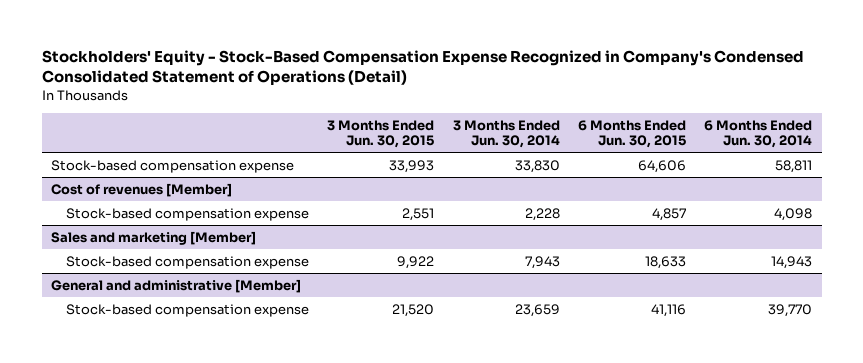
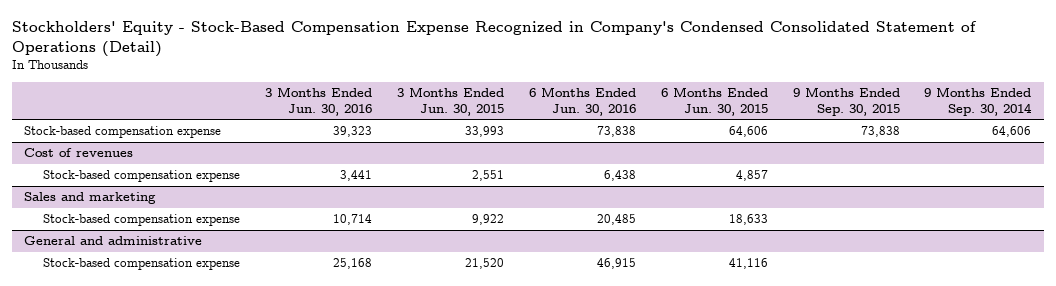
[452,119,560,149] 3 Months Ended Jun. 30, 2014 -> none
[704,119,813,149] 6 Months Ended Jun. 30, 2014 -> none
none -> [264,87,372,116] 3 Months Ended Jun. 30, 2016
none -> [528,87,636,116] 6 Months Ended Jun. 30, 2016
none -> [792,87,900,116] 9 Months Ended Sep. 30, 2015
none -> [924,87,1033,116] 9 Months Ended Sep. 30, 2014
[50,182,232,197] Cost of revenues [Member] -> [24,148,134,158] Cost of revenues
[50,230,256,245] Sales and marketing [Member] -> [24,192,157,205] Sales and marketing
[50,278,301,293] General and administrative [Member] -> [24,236,203,246] General and administrative

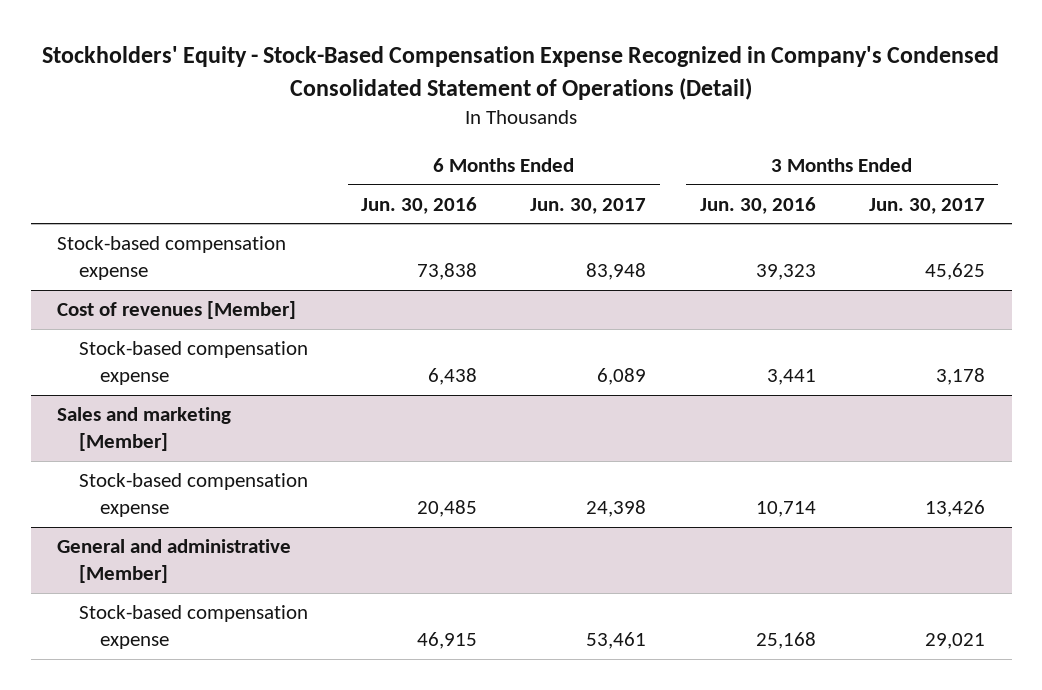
[396,87,504,116] 3 Months Ended Jun. 30, 2015 -> none
[660,87,768,116] 6 Months Ended Jun. 30, 2015 -> none
[792,87,900,116] 9 Months Ended Sep. 30, 2015 -> none
[924,87,1033,116] 9 Months Ended Sep. 30, 2014 -> none
none -> [530,197,647,214] Jun. 30, 2017
none -> [869,197,986,214] Jun. 30, 2017
[24,148,134,158] Cost of revenues -> [57,301,297,320] Cost of revenues [Member]
[24,192,157,205] Sales and marketing -> [57,407,232,451] Sales and marketing [Member]
[24,236,203,246] General and administrative -> [57,539,292,583] General and administrative [Member]

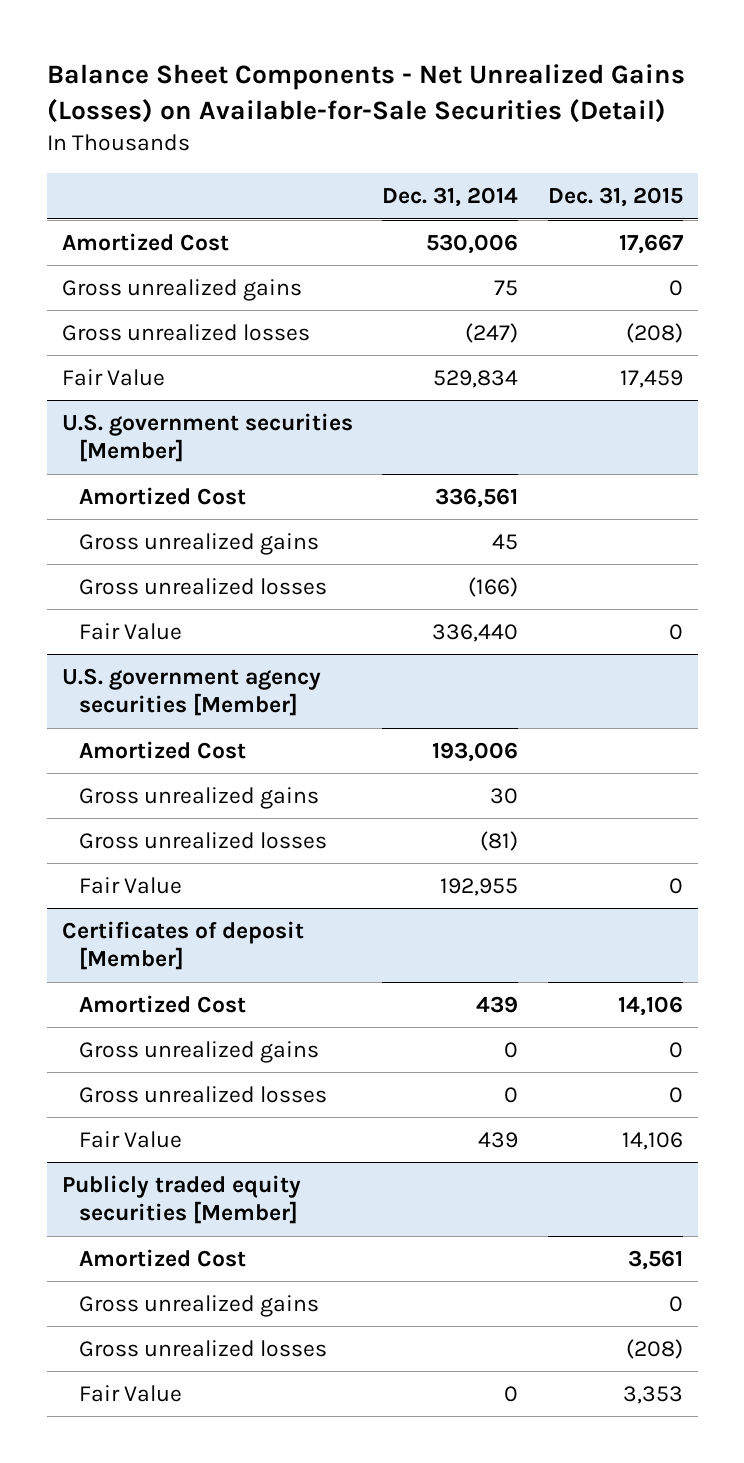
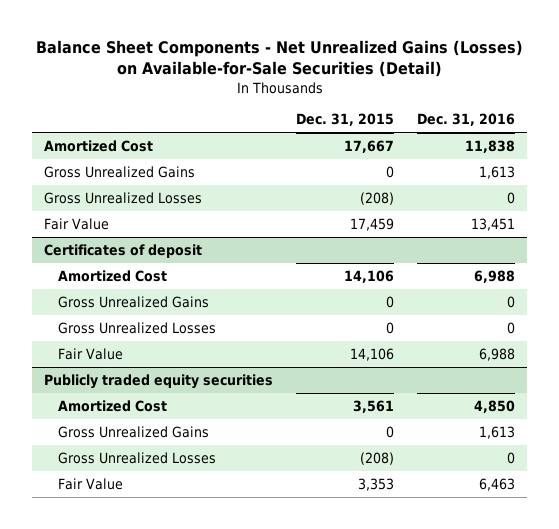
[382,187,519,208] Dec. 31, 2014 -> none
none -> [417,113,516,127] Dec. 31, 2016
[61,279,302,302] Gross unrealized gains -> [43,165,195,178] Gross Unrealized Gains
[61,324,310,342] Gross unrealized losses -> [43,191,202,204] Gross Unrealized Losses
[61,413,353,463] U.S. government securities [Member] -> none
[78,487,246,506] Amortized Cost -> none
[78,533,319,556] Gross unrealized gains -> none
[78,578,327,596] Gross unrealized losses -> none
[78,623,182,641] Fair Value -> none
[61,668,321,717] U.S. government agency securities [Member] -> none
[78,741,246,760] Amortized Cost -> none
[78,787,319,810] Gross unrealized gains -> none
[78,832,327,850] Gross unrealized losses -> none
[78,877,182,895] Fair Value -> none
[61,921,304,971] Certificates of deposit [Member] -> [43,243,202,258] Certificates of deposit
[78,1041,319,1064] Gross unrealized gains -> [58,295,210,308] Gross Unrealized Gains
[78,1086,327,1104] Gross unrealized losses -> [58,321,217,334] Gross Unrealized Losses
[61,1175,301,1225] Publicly traded equity securities [Member] -> [43,373,273,389] Publicly traded equity securities
[78,1295,319,1318] Gross unrealized gains -> [58,425,210,438] Gross Unrealized Gains
[78,1340,327,1358] Gross unrealized losses -> [58,451,217,464] Gross Unrealized Losses

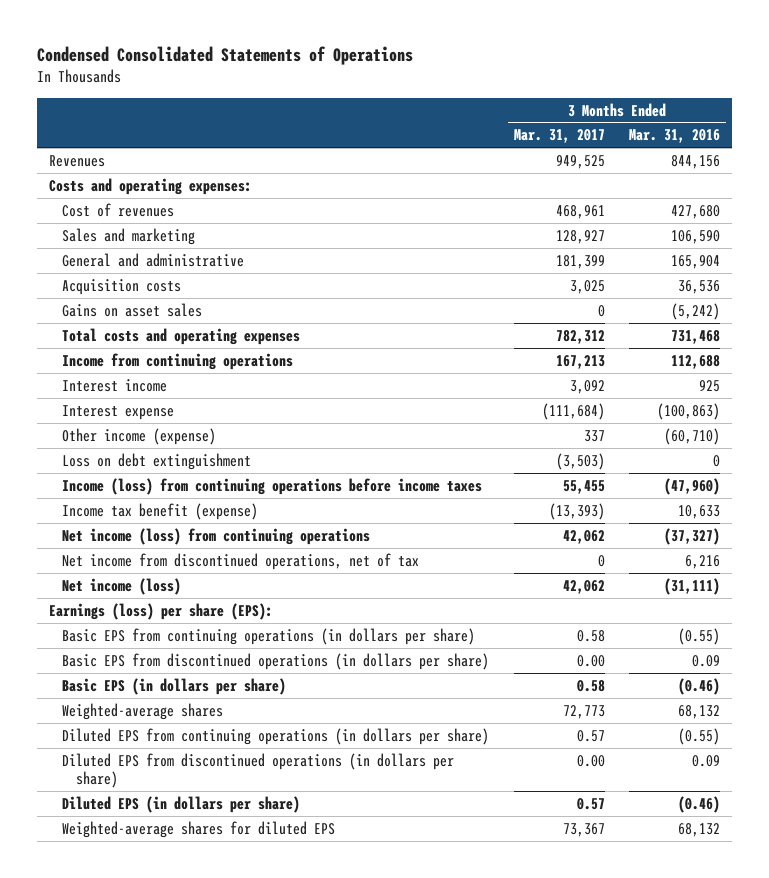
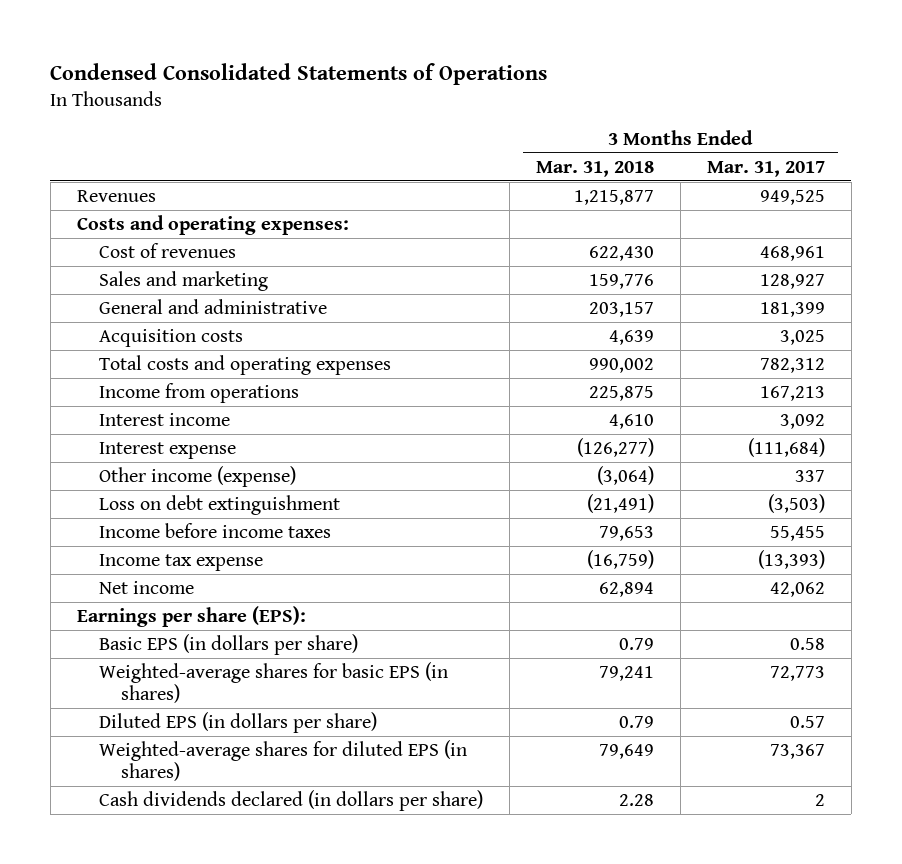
[629,129,721,144] Mar. 31, 2016 -> none
none -> [535,160,654,177] Mar. 31, 2018
[62,302,203,317] Gains on asset sales -> none
[62,352,294,370] Income from continuing operations -> [98,382,299,403] Income from operations
[62,527,371,545] Net income (loss) from continuing operations -> none
[62,552,420,570] Net income from discontinued operations, net of tax -> none
[62,627,476,645] Basic EPS from continuing operations (in dollars per share) -> none
[62,652,490,670] Basic EPS from discontinued operations (in dollars per share) -> none
[62,477,483,495] Income (loss) from continuing operations before income taxes -> [98,522,331,538] Income before income taxes
[62,502,259,520] Income tax benefit (expense) -> [98,553,263,571] Income tax expense
[62,577,182,595] Net income (loss) -> [98,580,194,594] Net income
[49,602,274,620] Earnings (loss) per share (EPS): -> [76,605,306,627] Earnings per share (EPS):
[62,727,490,745] Diluted EPS from continuing operations (in dollars per share) -> none
[62,752,455,788] Diluted EPS from discontinued operations (in dollars per share) -> none
[62,702,224,720] Weighted-average shares -> [98,661,448,704] Weighted-average shares for basic EPS (in shares)
[62,820,336,838] Weighted-average shares for diluted EPS -> [98,739,467,782] Weighted-average shares for diluted EPS (in shares)
none -> [98,789,483,811] Cash dividends declared (in dollars per share)

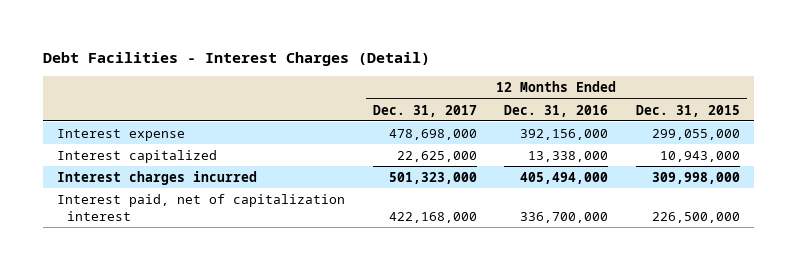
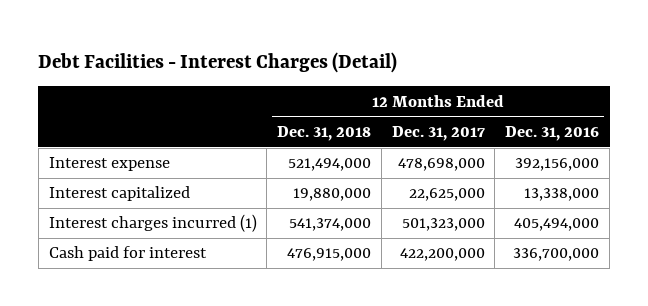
[635,104,740,117] Dec. 31, 2015 -> none
none -> [277,125,372,141] Dec. 31, 2018
[56,170,257,185] Interest charges incurred -> [48,214,257,233] Interest charges incurred (1)
[56,193,345,221] Interest paid, net of capitalization interest -> [48,246,207,262] Cash paid for interest
[388,211,477,223] 422,168,000 -> [399,248,485,262] 422,200,000

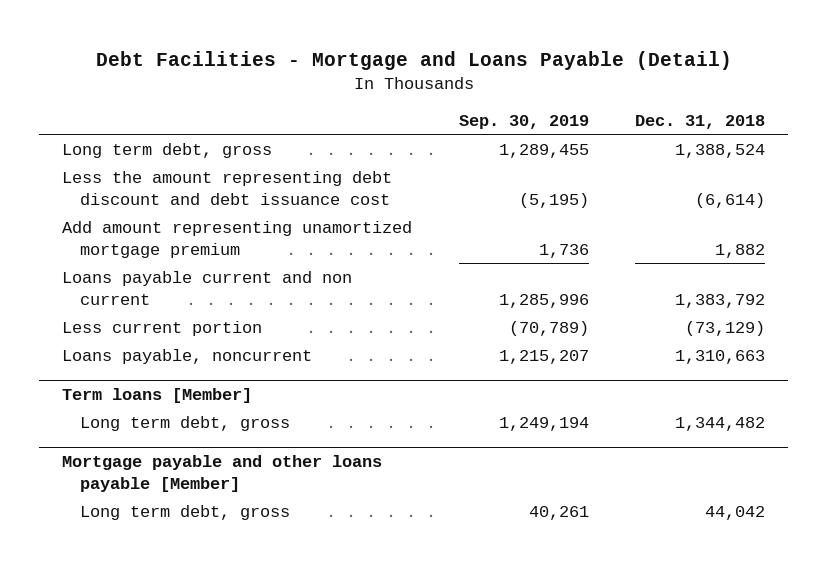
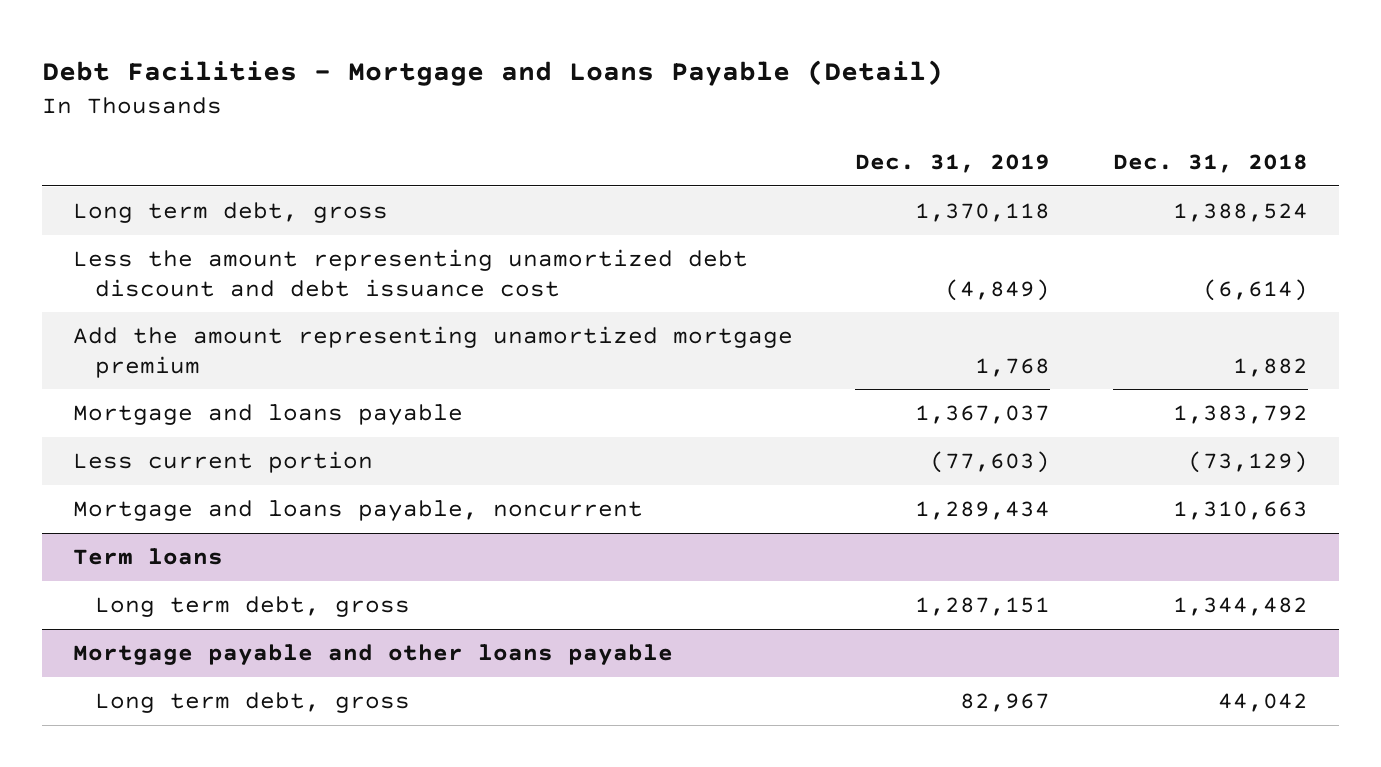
[458,114,589,129] Sep. 30, 2019 -> none
none -> [855,153,1051,173] Dec. 31, 2019
[62,170,393,205] Less the amount representing debt discount and debt issuance cost -> [72,249,748,297] Less the amount representing unamortized debt discount and debt issuance cost
[62,220,413,258] Add amount representing unamortized mortgage premium -> [72,326,793,378] Add the amount representing unamortized mortgage premium
[62,270,353,305] Loans payable current and non current -> [72,404,463,426] Mortgage and loans payable
[62,348,313,364] Loans payable, noncurrent -> [72,500,643,522] Mortgage and loans payable, noncurrent
[62,387,253,403] Term loans [Member] -> [72,548,223,566] Term loans
[62,454,383,492] Mortgage payable and other loans payable [Member] -> [72,644,673,666] Mortgage payable and other loans payable

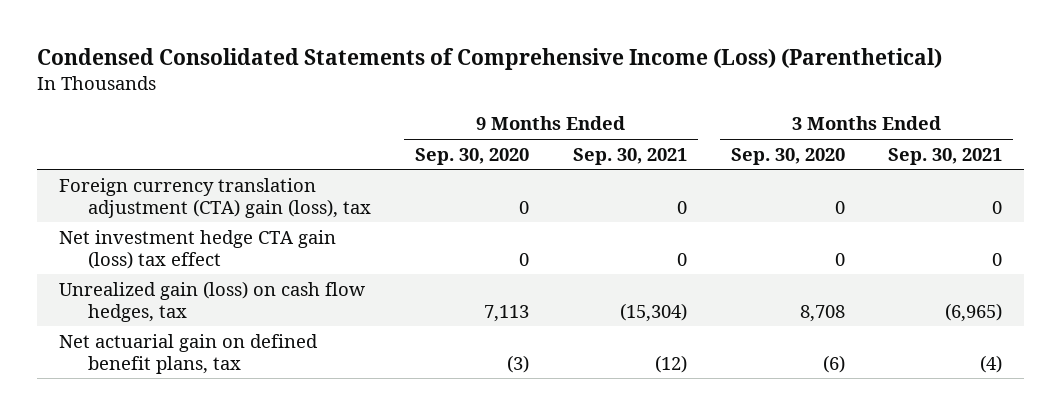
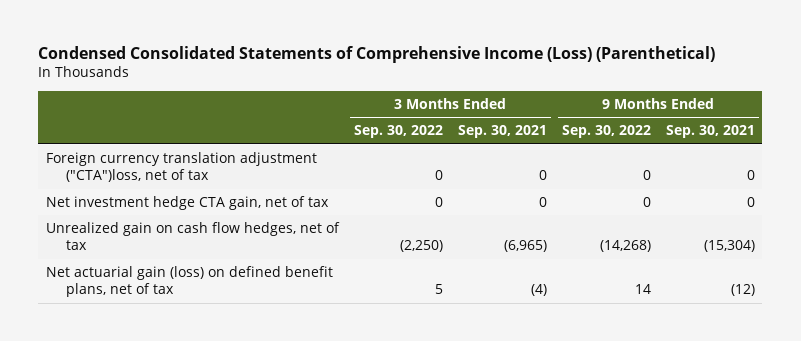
[414,147,529,165] Sep. 30, 2020 -> none
[730,147,845,165] Sep. 30, 2020 -> none
none -> [353,125,443,139] Sep. 30, 2022
none -> [561,125,651,139] Sep. 30, 2022
[58,177,371,218] Foreign currency translation adjustment (CTA) gain (loss), tax -> [45,152,317,183] Foreign currency translation adjustment ("CTA")loss, net of tax
[58,229,336,269] Net investment hedge CTA gain (loss) tax effect -> [45,196,329,211] Net investment hedge CTA gain, net of tax
[58,280,365,322] Unrealized gain (loss) on cash flow hedges, tax -> [45,222,340,251] Unrealized gain on cash flow hedges, net of tax
[58,333,318,374] Net actuarial gain on defined benefit plans, tax -> [45,266,333,298] Net actuarial gain (loss) on defined benefit plans, net of tax

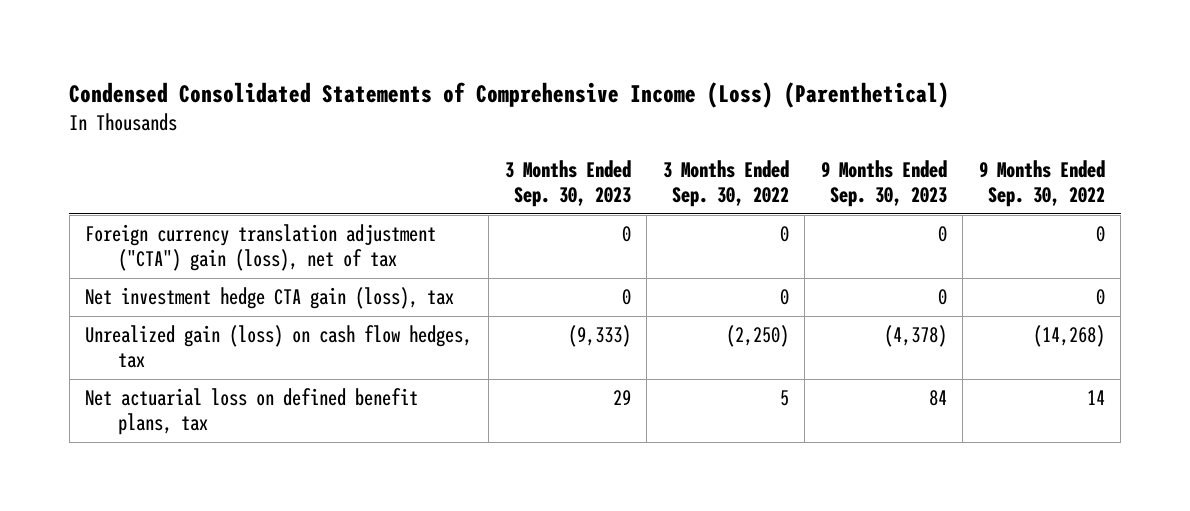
[457,125,547,139] Sep. 30, 2021 -> none
[665,125,755,139] Sep. 30, 2021 -> none
none -> [504,159,631,208] 3 Months Ended Sep. 30, 2023
none -> [820,159,947,208] 9 Months Ended Sep. 30, 2023
[45,152,317,183] Foreign currency translation adjustment ("CTA")loss, net of tax -> [85,224,437,272] Foreign currency translation adjustment ("CTA") gain (loss), net of tax
[45,196,329,211] Net investment hedge CTA gain, net of tax -> [85,287,455,310] Net investment hedge CTA gain (loss), tax
[45,222,340,251] Unrealized gain on cash flow hedges, net of tax -> [85,325,473,369] Unrealized gain (loss) on cash flow hedges, tax
[45,266,333,298] Net actuarial gain (loss) on defined benefit plans, net of tax -> [85,388,419,436] Net actuarial loss on defined benefit plans, tax

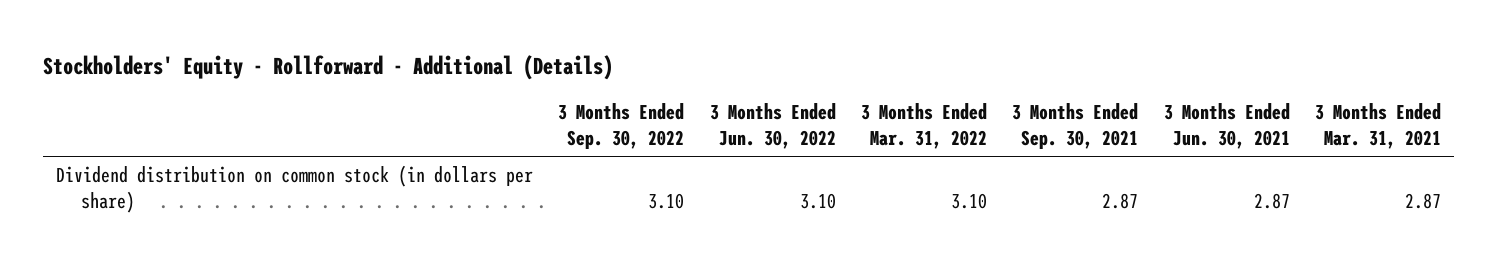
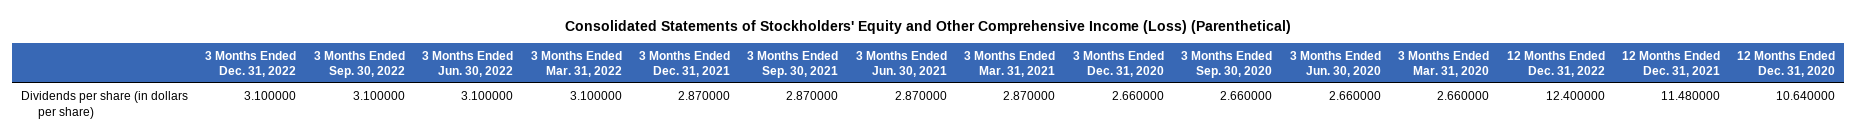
[43,55,614,81] Stockholders' Equity - Rollforward - Additional (Details) -> [565,20,1292,35] Consolidated Statements of Stockholders' Equity and Other Comprehensive Income (Loss) (Parenthetical)
none -> [205,50,297,78] 3 Months Ended Dec. 31, 2022
none -> [639,50,731,78] 3 Months Ended Dec. 31, 2021
none -> [1072,50,1164,78] 3 Months Ended Dec. 31, 2020
none -> [1181,50,1273,79] 3 Months Ended Sep. 30, 2020
none -> [1289,50,1381,78] 3 Months Ended Jun. 30, 2020
none -> [1398,50,1490,78] 3 Months Ended Mar. 31, 2020
none -> [1506,50,1605,78] 12 Months Ended Dec. 31, 2022
none -> [1622,50,1721,78] 12 Months Ended Dec. 31, 2021
none -> [1737,50,1836,78] 12 Months Ended Dec. 31, 2020
[56,165,534,214] Dividend distribution on common stock (in dollars per share) -> [20,91,188,119] Dividends per share (in dollars per share)
[648,193,685,210] 3.10 -> [352,91,405,101] 3.100000
[799,193,836,210] 3.10 -> [461,91,514,101] 3.100000
[951,193,988,210] 3.10 -> [569,91,622,101] 3.100000
[1102,193,1139,210] 2.87 -> [786,91,839,101] 2.870000
[1253,193,1290,210] 2.87 -> [894,91,947,101] 2.870000
[1405,193,1442,210] 2.87 -> [1003,91,1056,101] 2.870000

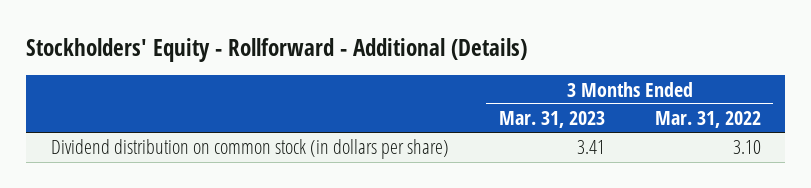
[565,20,1292,35] Consolidated Statements of Stockholders' Equity and Other Comprehensive Income (Loss) (Parenthetical) -> [25,37,527,62] Stockholders' Equity - Rollforward - Additional (Details)
[205,50,297,78] 3 Months Ended Dec. 31, 2022 -> none
[313,50,405,79] 3 Months Ended Sep. 30, 2022 -> none
[422,50,514,78] 3 Months Ended Jun. 30, 2022 -> none
[639,50,731,78] 3 Months Ended Dec. 31, 2021 -> none
[747,50,839,79] 3 Months Ended Sep. 30, 2021 -> none
[855,50,947,78] 3 Months Ended Jun. 30, 2021 -> none
[964,50,1056,78] 3 Months Ended Mar. 31, 2021 -> none
[1072,50,1164,78] 3 Months Ended Dec. 31, 2020 -> none
[1181,50,1273,79] 3 Months Ended Sep. 30, 2020 -> none
[1289,50,1381,78] 3 Months Ended Jun. 30, 2020 -> none
[1398,50,1490,78] 3 Months Ended Mar. 31, 2020 -> none
[1506,50,1605,78] 12 Months Ended Dec. 31, 2022 -> none
[1622,50,1721,78] 12 Months Ended Dec. 31, 2021 -> none
[1737,50,1836,78] 12 Months Ended Dec. 31, 2020 -> none
none -> [498,111,605,129] Mar. 31, 2023
[20,91,188,119] Dividends per share (in dollars per share) -> [50,139,449,160] Dividend distribution on common stock (in dollars per share)
[569,91,622,101] 3.100000 -> [732,140,761,155] 3.10

